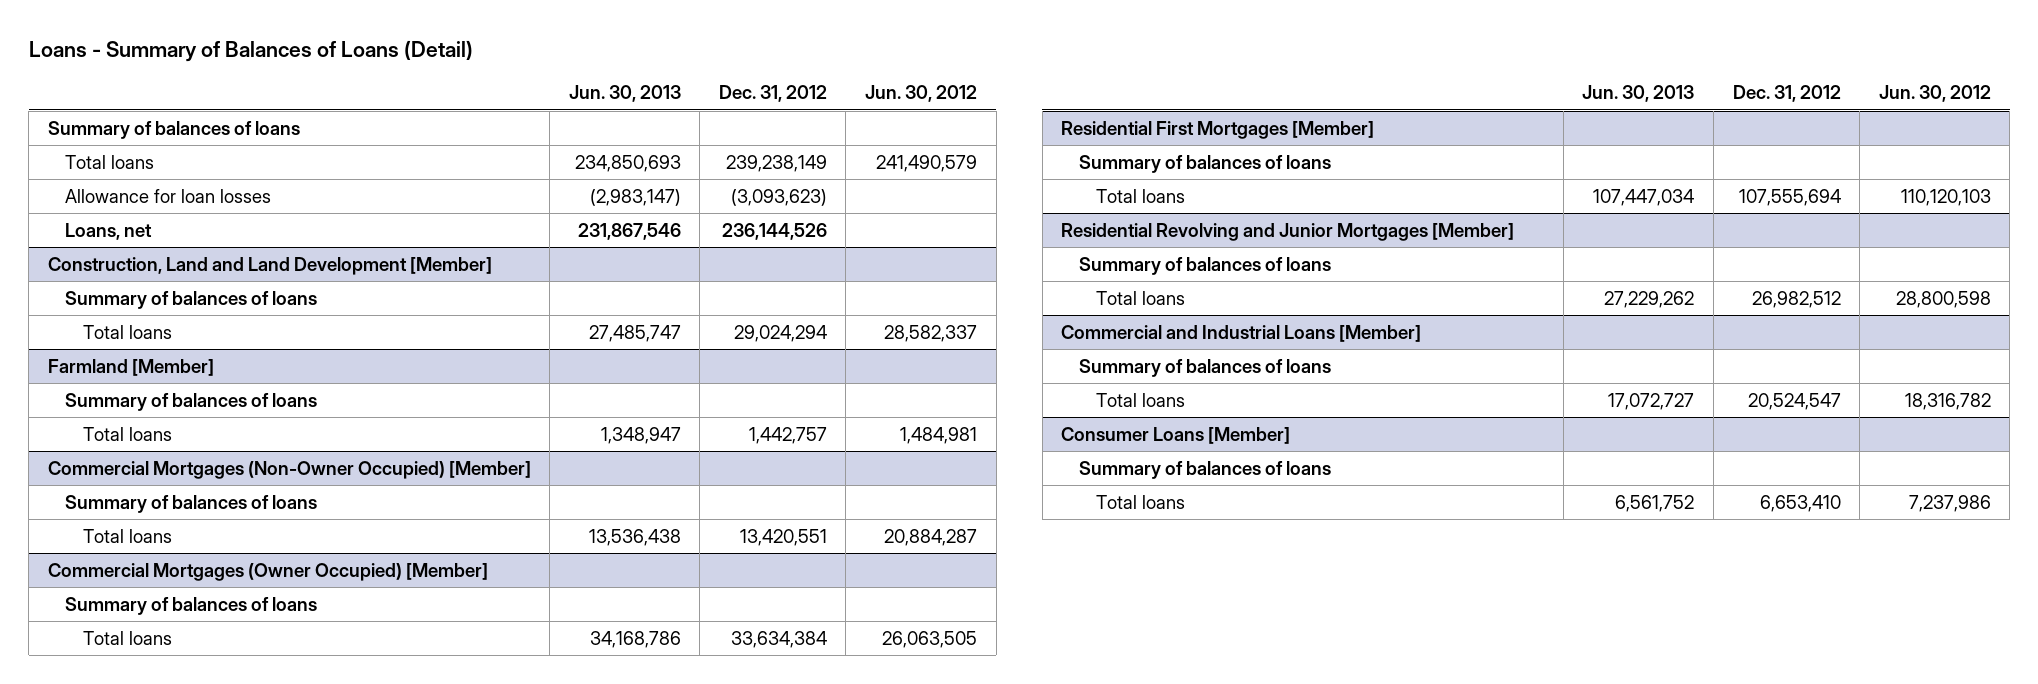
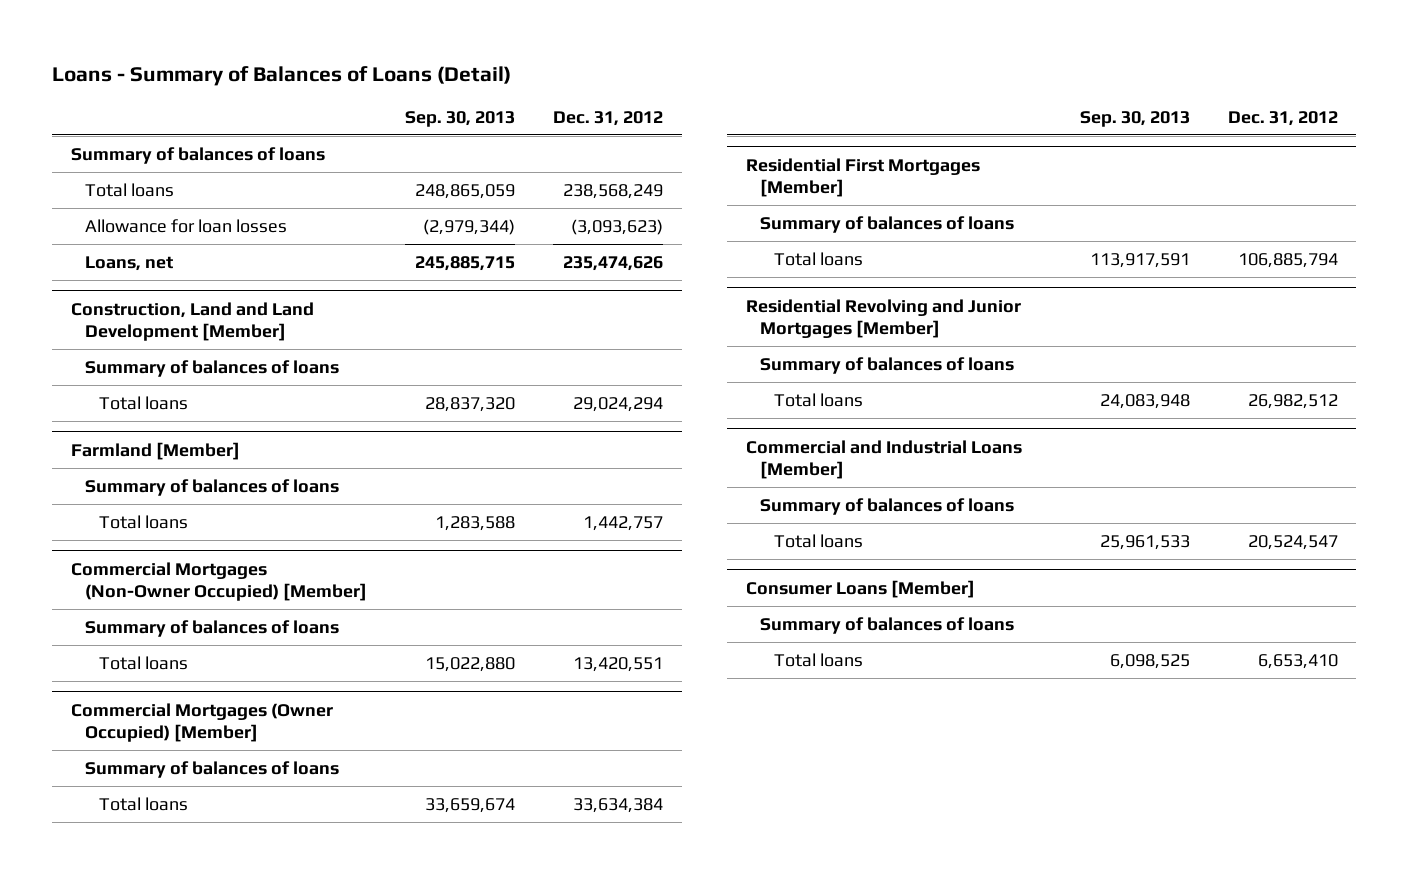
[568,85,681,103] Jun. 30, 2013 -> none
[865,85,978,103] Jun. 30, 2012 -> none
none -> [404,110,515,127] Sep. 30, 2013
[725,154,827,172] 239,238,149 -> [562,183,663,199] 238,568,249
[721,222,827,240] 236,144,526 -> [562,255,663,271] 235,474,626
[1738,188,1841,206] 107,555,694 -> [1237,252,1338,268] 106,885,794

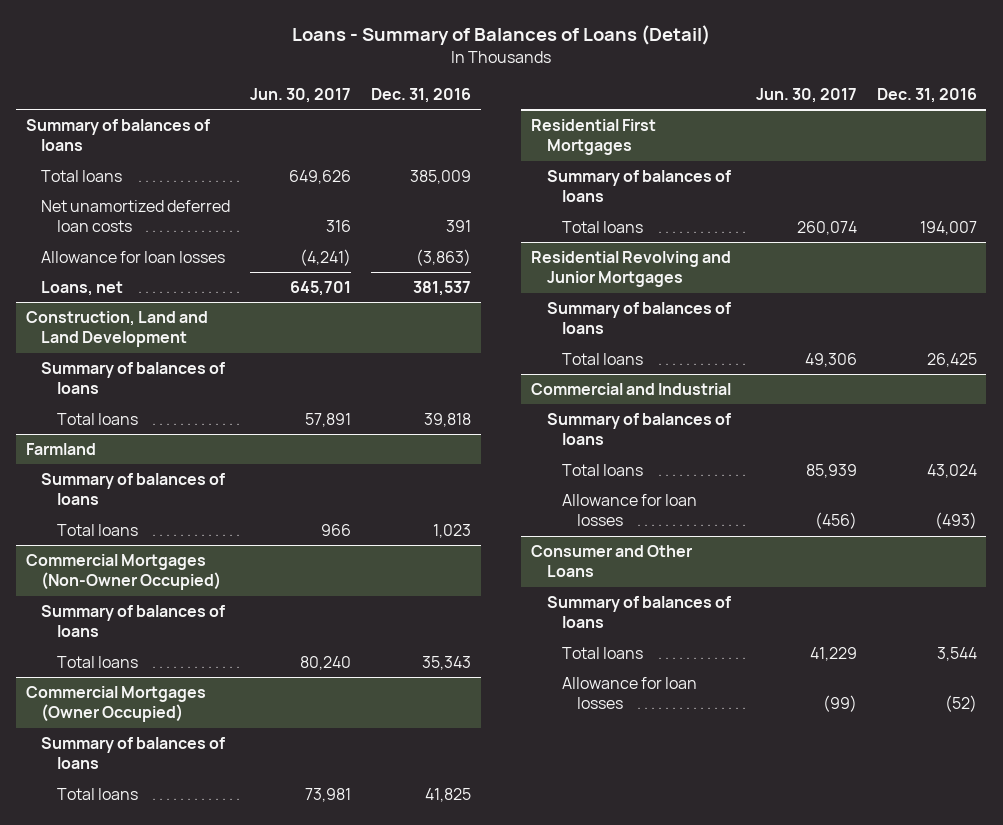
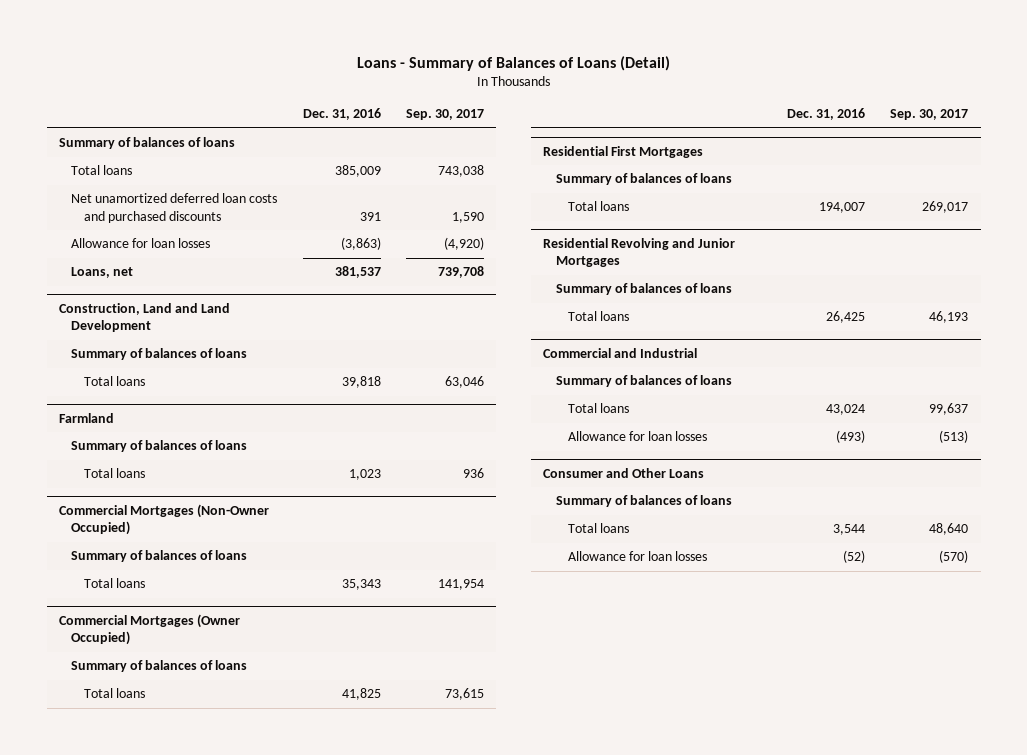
[250,87,352,103] Jun. 30, 2017 -> none
none -> [405,109,484,121] Sep. 30, 2017
[41,199,231,233] Net unamortized deferred loan costs -> [71,193,278,223] Net unamortized deferred loan costs and purchased discounts

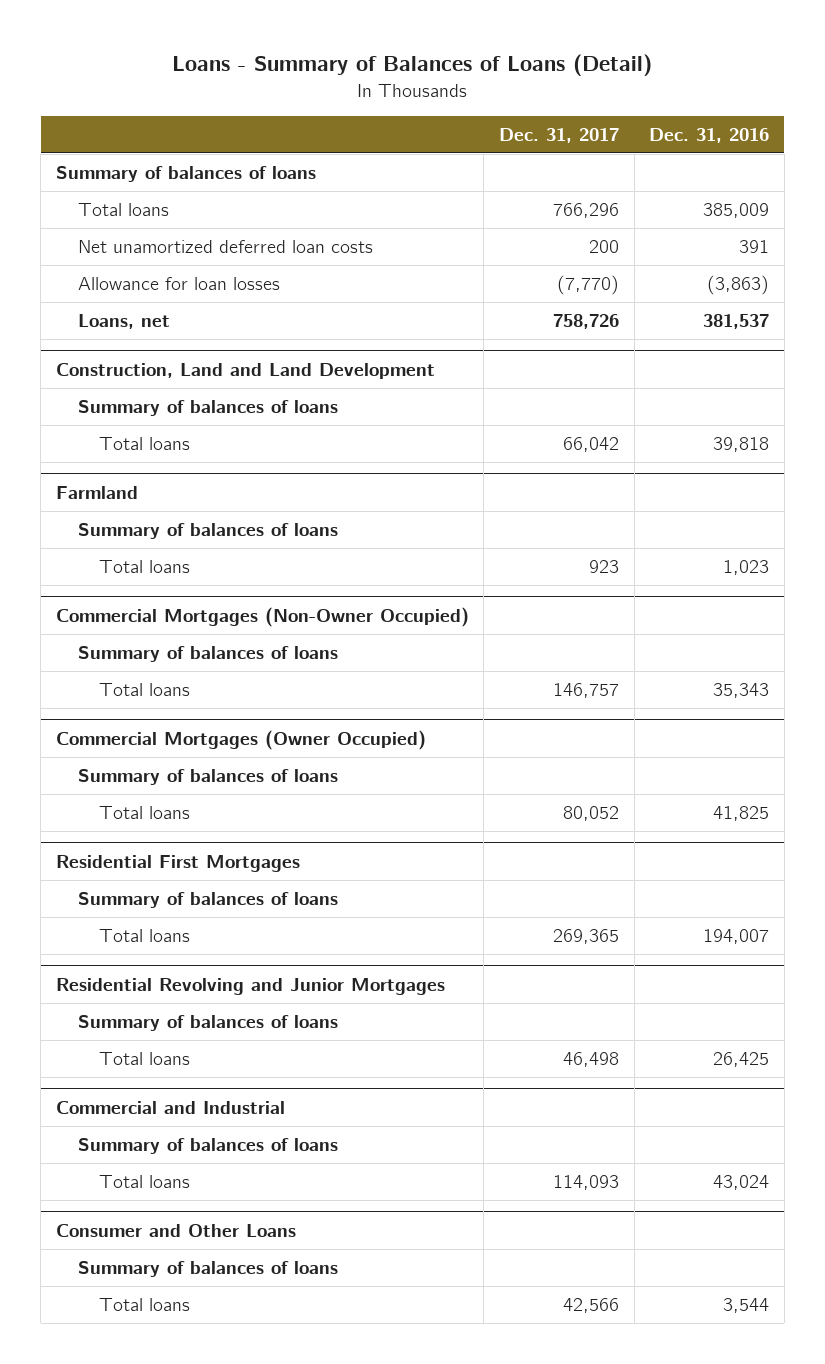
[405,109,484,121] Sep. 30, 2017 -> none
none -> [498,127,619,143] Dec. 31, 2017
[71,193,278,223] Net unamortized deferred loan costs and purchased discounts -> [77,240,373,254] Net unamortized deferred loan costs
[568,431,708,442] Allowance for loan losses -> none
[568,551,708,562] Allowance for loan losses -> none

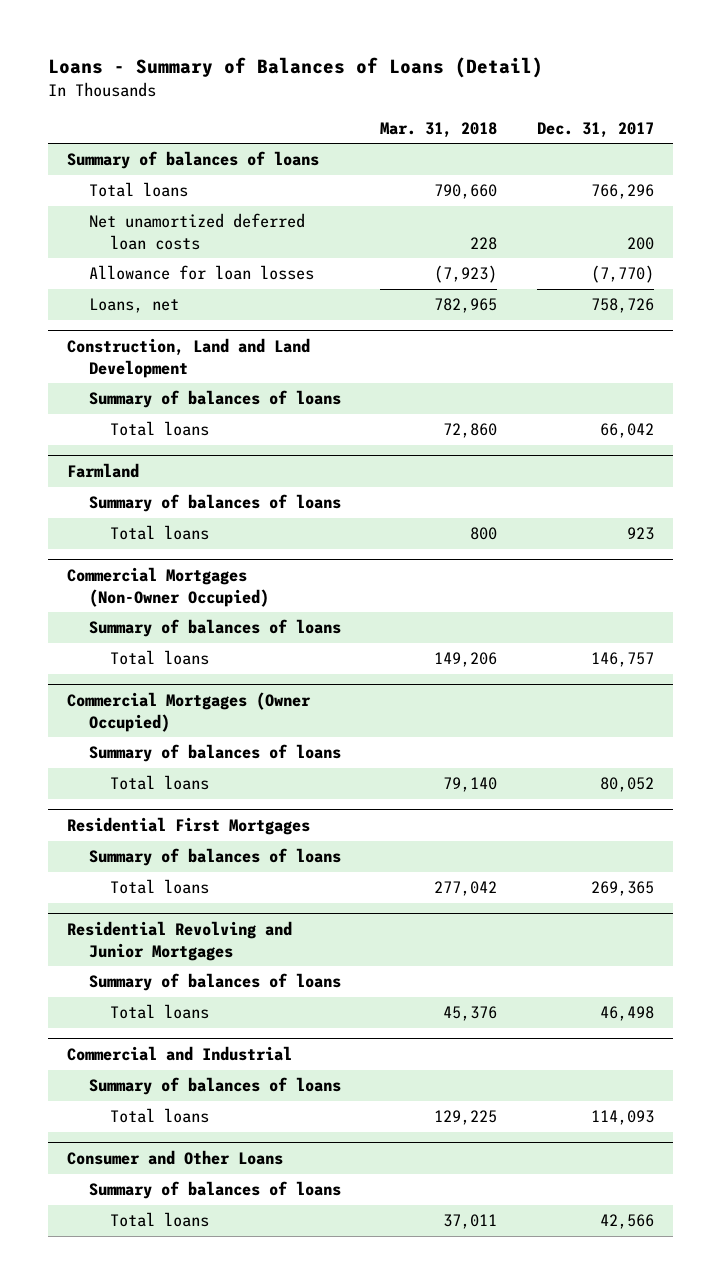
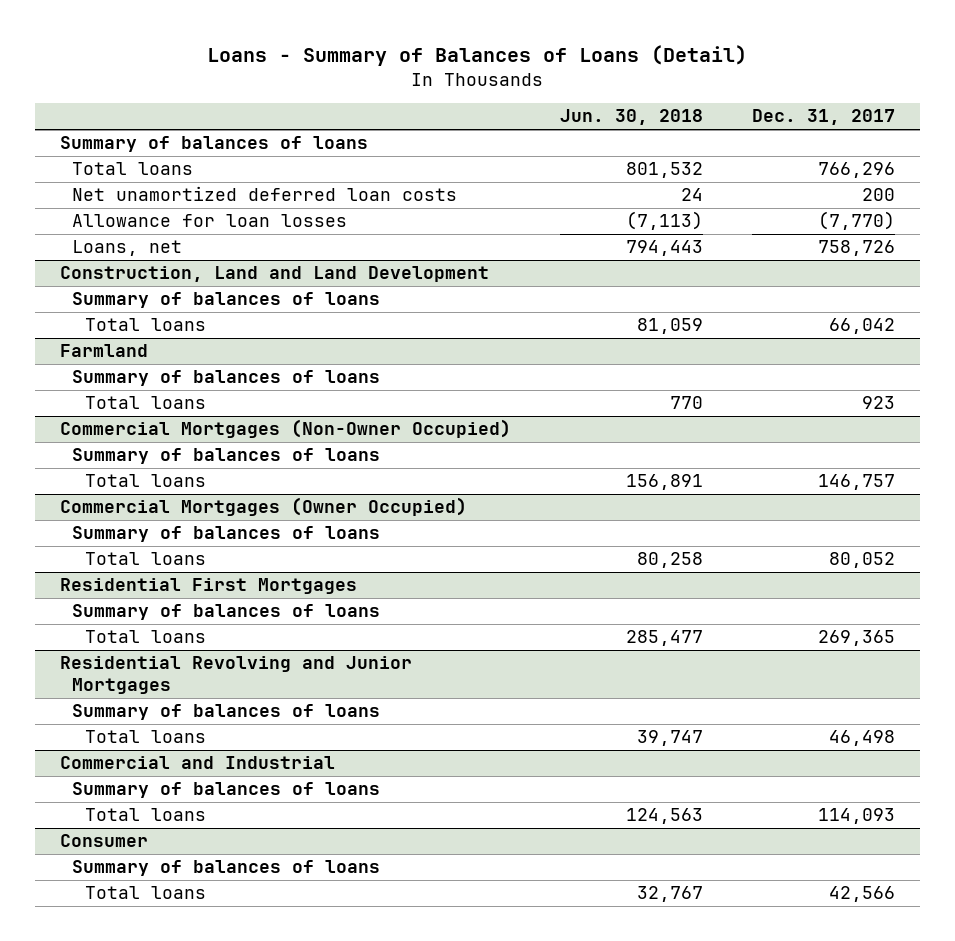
[380,121,498,138] Mar. 31, 2018 -> none
none -> [559,109,703,126] Jun. 30, 2018
[67,1150,284,1166] Consumer and Other Loans -> [59,834,148,848] Consumer

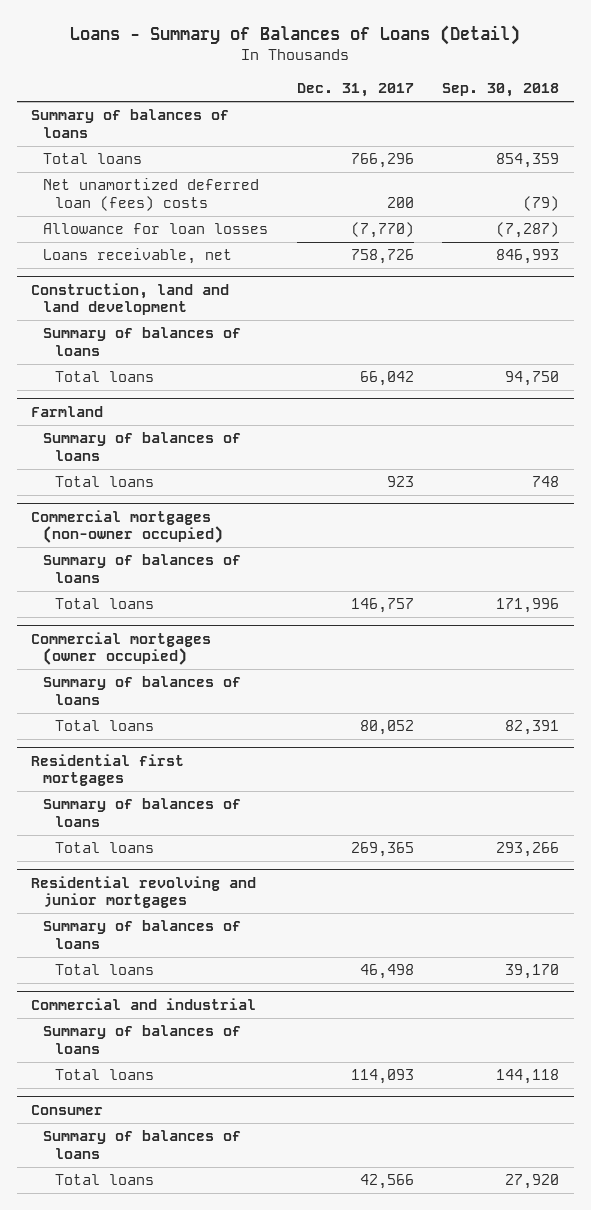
[559,109,703,126] Jun. 30, 2018 -> none
none -> [442,83,560,98] Sep. 30, 2018
[72,186,458,202] Net unamortized deferred loan costs -> [43,178,260,211] Net unamortized deferred loan (fees) costs
[72,240,183,257] Loans, net -> [43,248,233,265] Loans receivable, net
[59,266,489,283] Construction, Land and Land Development -> [31,283,230,316] Construction, land and land development
[59,419,511,439] Commercial Mortgages (Non-Owner Occupied) -> [31,510,224,544] Commercial mortgages (non-owner occupied)
[59,497,467,517] Commercial Mortgages (Owner Occupied) -> [31,632,212,666] Commercial mortgages (owner occupied)
[59,578,357,595] Residential First Mortgages -> [31,754,185,787] Residential first mortgages
[59,656,412,694] Residential Revolving and Junior Mortgages -> [31,876,257,909] Residential revolving and junior mortgages
[59,756,335,770] Commercial and Industrial -> [31,998,257,1011] Commercial and industrial

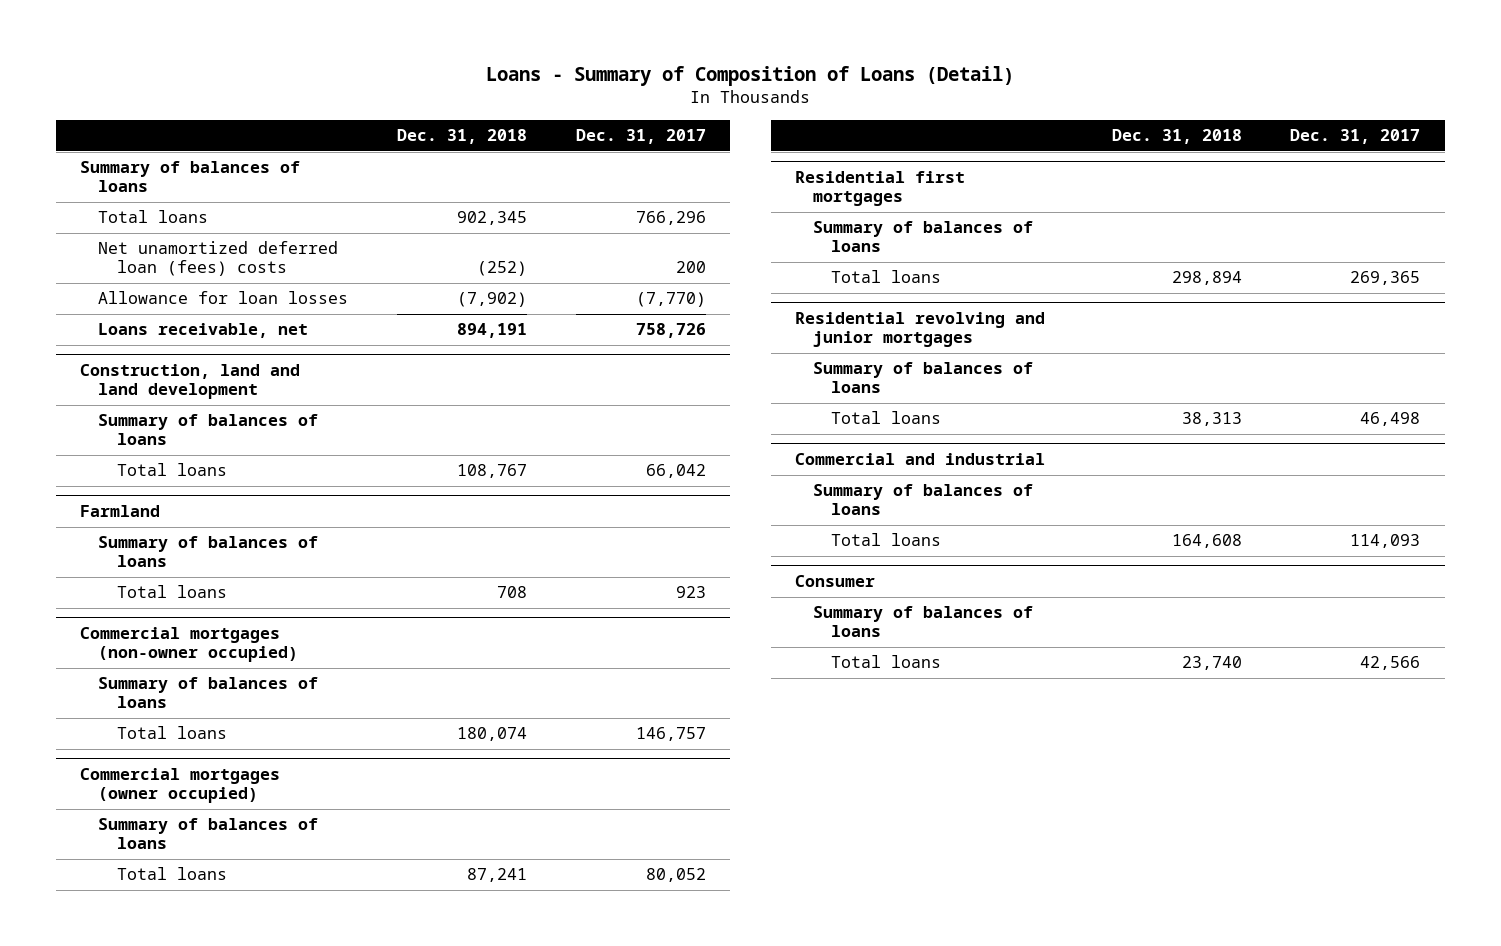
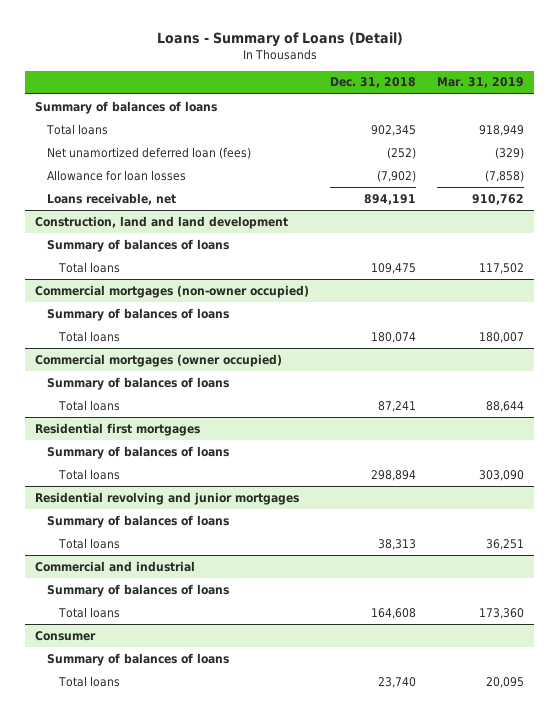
[486,66,1015,87] Loans - Summary of Composition of Loans (Detail) -> [156,32,403,48] Loans - Summary of Loans (Detail)
[575,129,706,145] Dec. 31, 2017 -> none
none -> [436,77,524,89] Mar. 31, 2019
[98,241,339,277] Net unamortized deferred loan (fees) costs -> [47,146,252,159] Net unamortized deferred loan (fees)
[80,504,161,517] Farmland -> none
[98,536,319,568] Summary of balances of loans -> none
[116,585,227,599] Total loans -> none
[457,464,528,479] 108,767 -> [371,262,417,274] 109,475

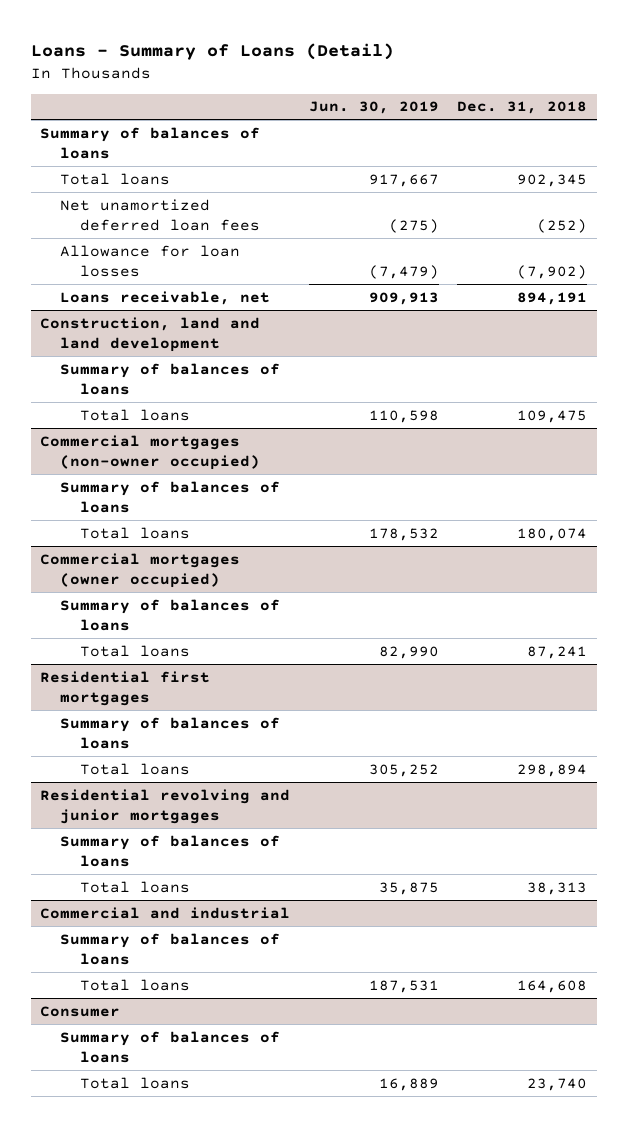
[436,77,524,89] Mar. 31, 2019 -> none
none -> [308,101,439,115] Jun. 30, 2019
[47,146,252,159] Net unamortized deferred loan (fees) -> [59,198,261,231] Net unamortized deferred loan fees

